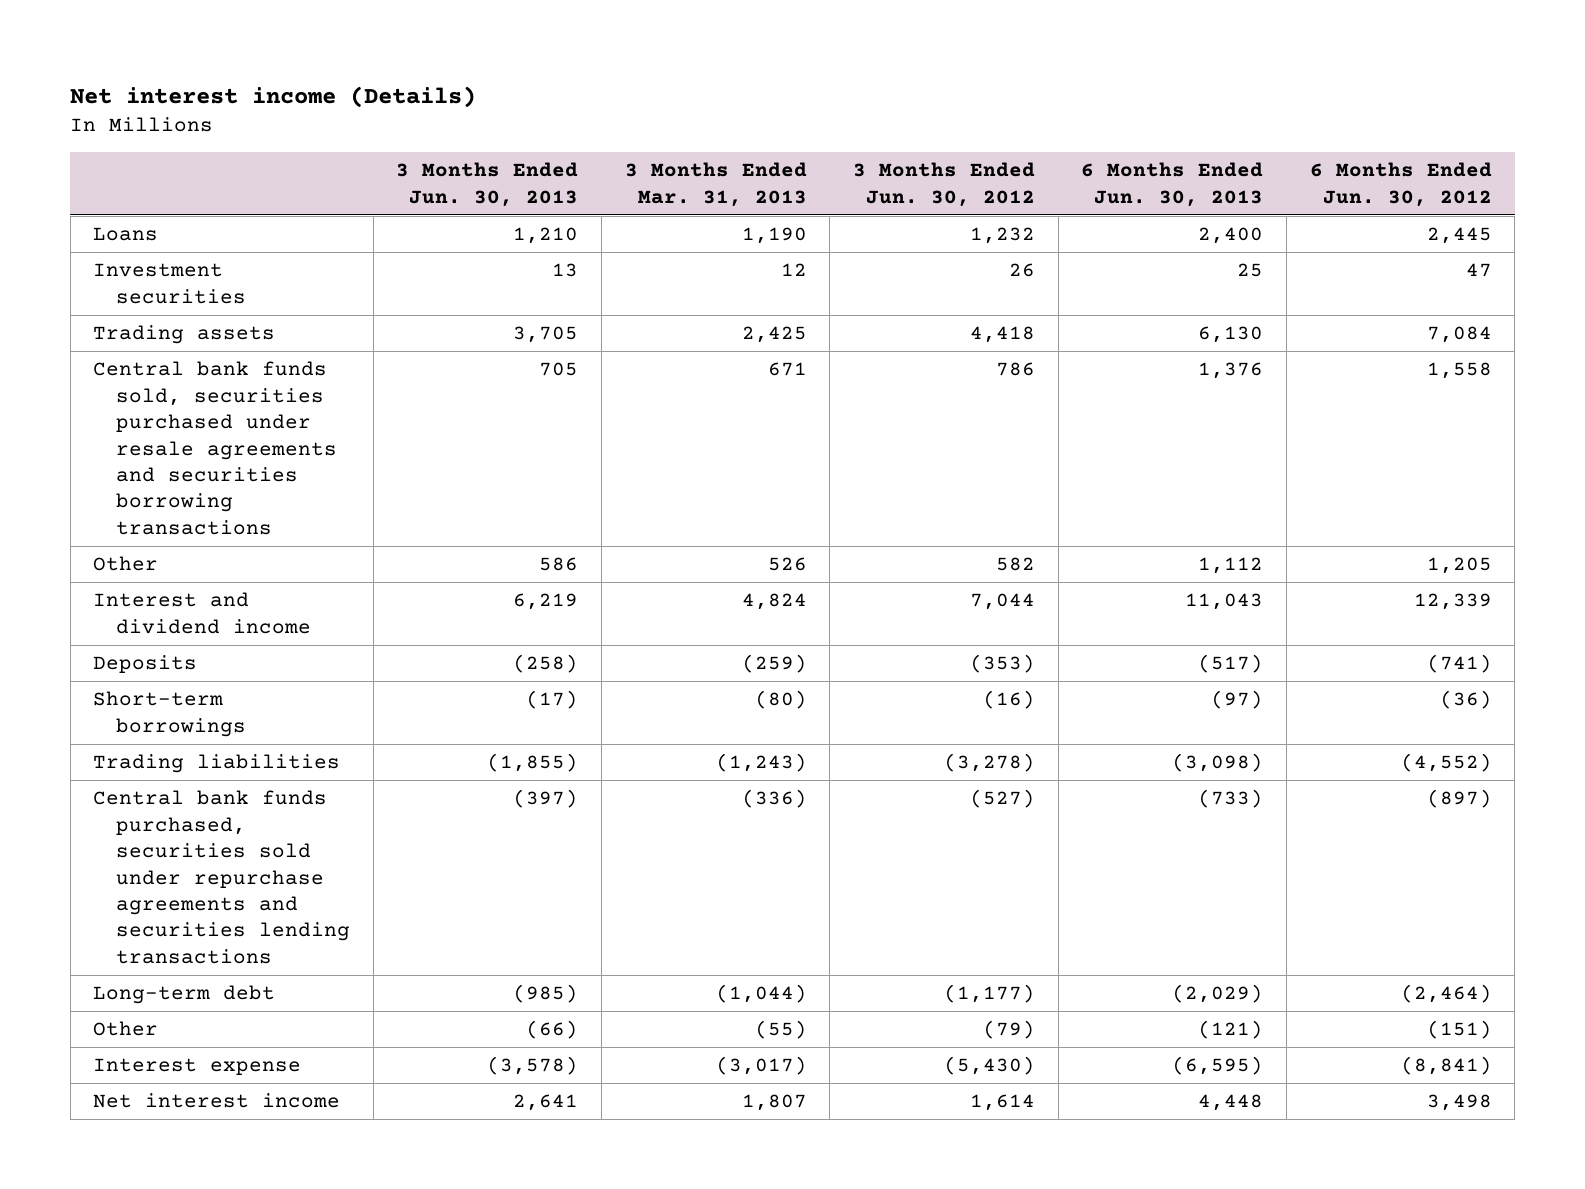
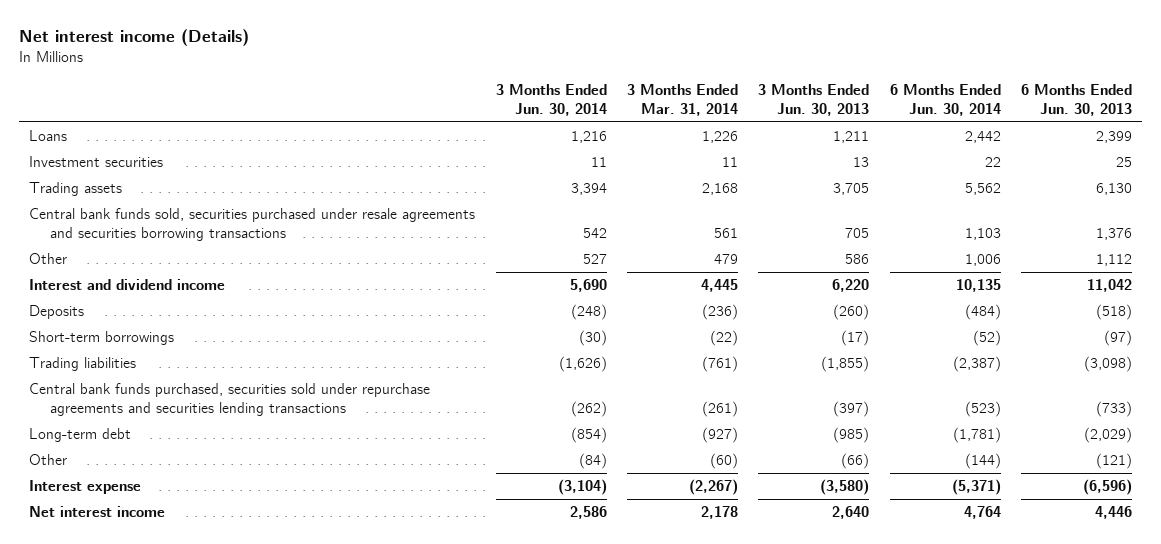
[624,162,807,207] 3 Months Ended Mar. 31, 2013 -> none
[853,162,1036,207] 3 Months Ended Jun. 30, 2012 -> none
[1309,162,1492,207] 6 Months Ended Jun. 30, 2012 -> none
none -> [495,84,607,116] 3 Months Ended Jun. 30, 2014
none -> [627,84,739,116] 3 Months Ended Mar. 31, 2014
none -> [889,84,1001,116] 6 Months Ended Jun. 30, 2014
[513,227,579,245] 1,210 -> [833,131,870,144] 1,211
[1198,227,1264,245] 2,400 -> [1096,131,1133,144] 2,399
[513,593,579,611] 6,219 -> [832,279,870,293] 6,220
[1185,593,1264,611] 11,043 -> [1087,279,1133,293] 11,042
[513,654,579,674] (258) -> [833,304,870,321] (260)
[1198,654,1264,674] (517) -> [1096,304,1133,321] (518)
[487,1056,579,1076] (3,578) -> [820,479,870,496] (3,580)
[1172,1056,1264,1076] (6,595) -> [1083,479,1133,496] (6,596)
[513,1094,579,1112] 2,641 -> [832,506,870,520] 2,640
[1198,1094,1264,1112] 4,448 -> [1095,506,1133,520] 4,446

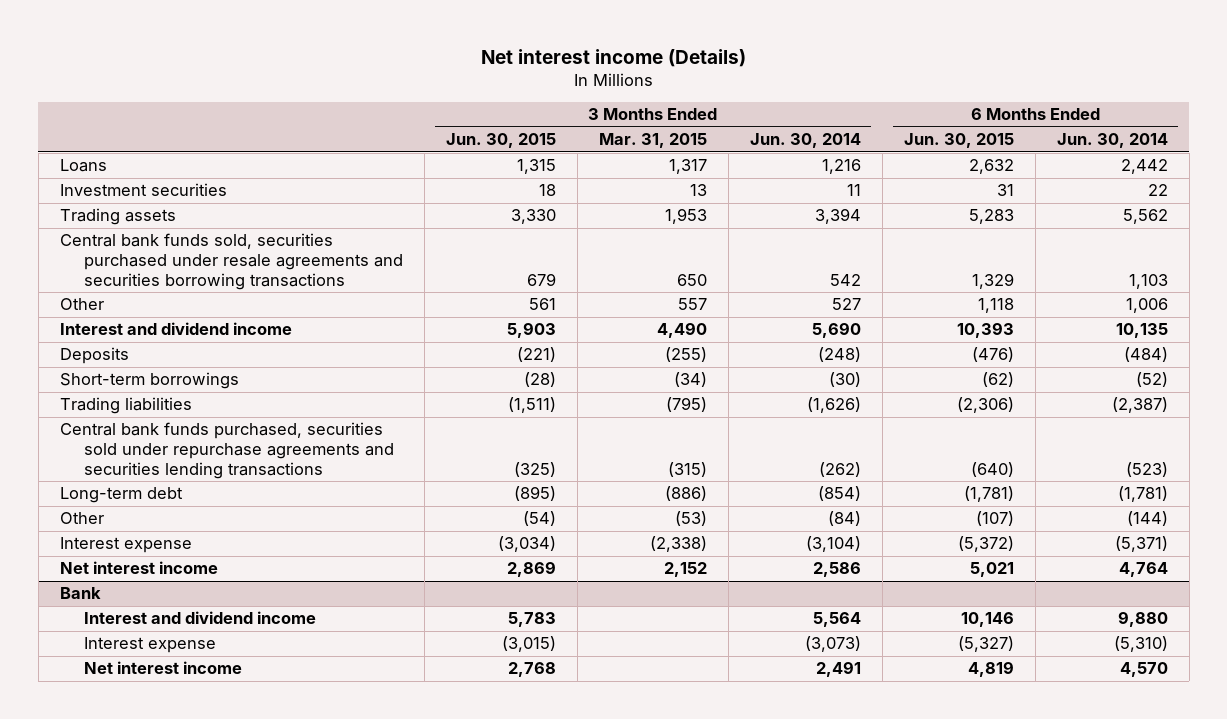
[627,84,739,116] 3 Months Ended Mar. 31, 2014 -> none
[758,84,870,116] 3 Months Ended Jun. 30, 2013 -> none
[1021,84,1133,116] 6 Months Ended Jun. 30, 2013 -> none
none -> [445,133,556,149] Jun. 30, 2015
none -> [598,133,707,149] Mar. 31, 2015
none -> [903,133,1014,149] Jun. 30, 2015
none -> [59,587,101,600] Bank
none -> [83,611,316,625] Interest and dividend income
none -> [83,637,216,654] Interest expense
none -> [83,661,242,675] Net interest income

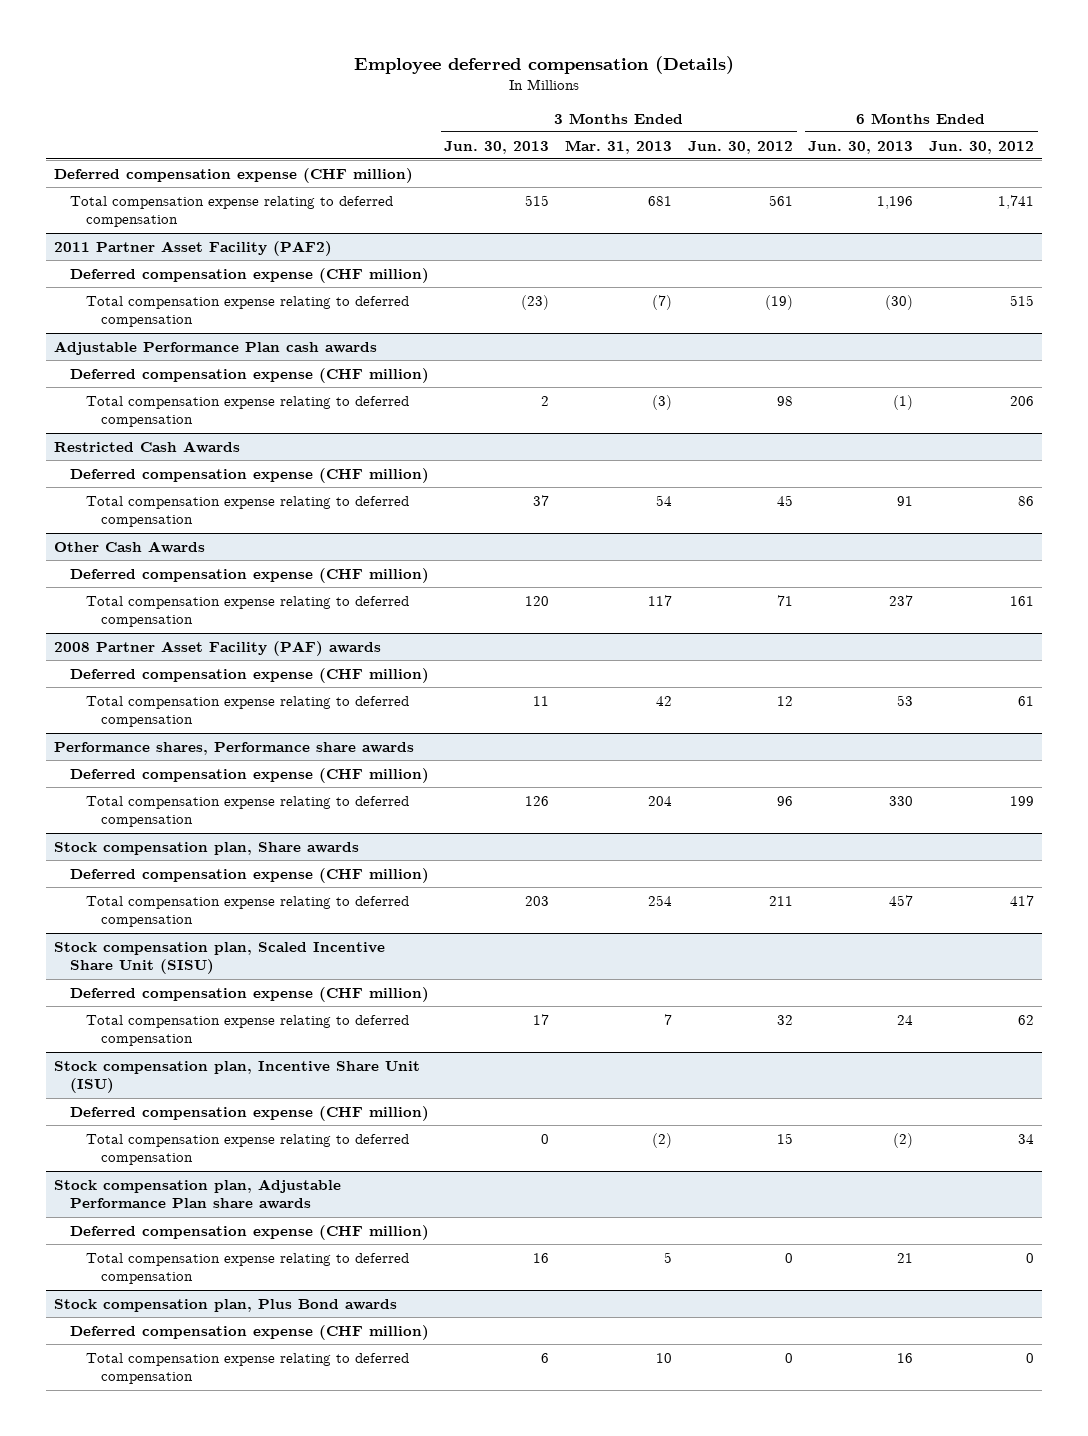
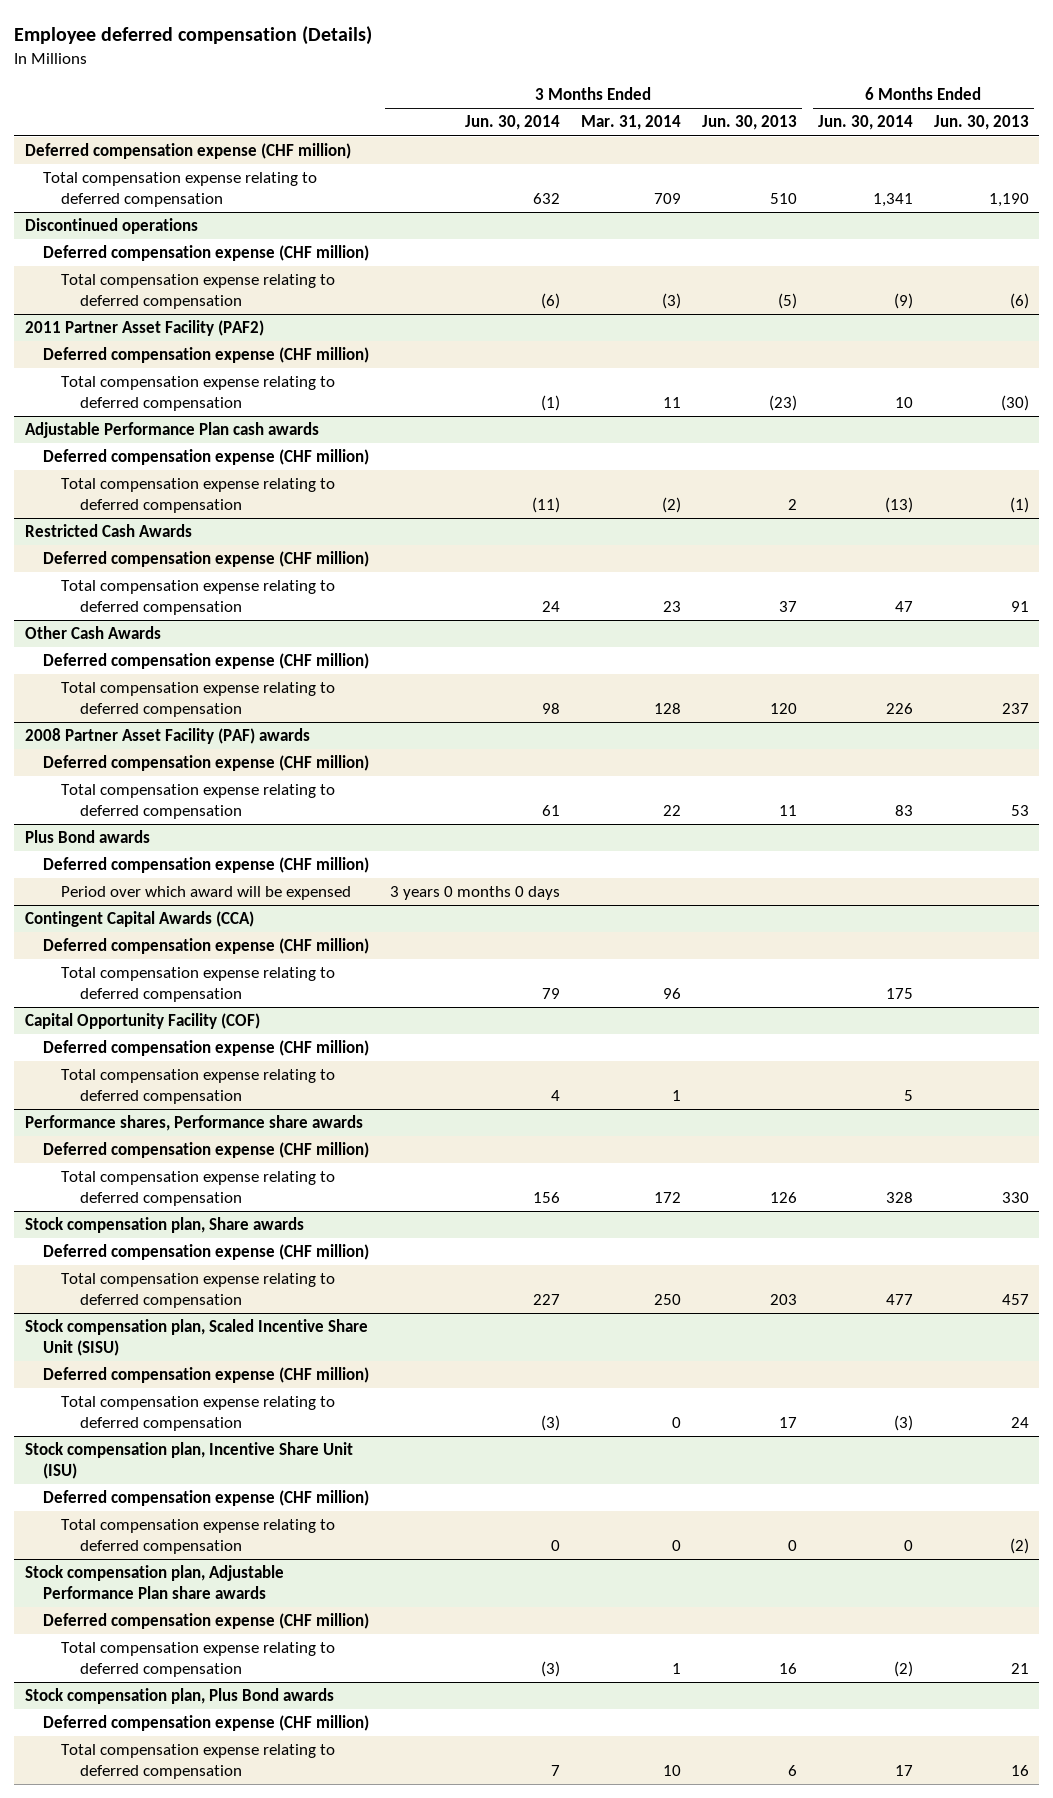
[565,139,673,154] Mar. 31, 2013 -> none
[687,140,793,154] Jun. 30, 2012 -> none
[929,140,1035,154] Jun. 30, 2012 -> none
none -> [464,115,560,131] Jun. 30, 2014
none -> [580,115,681,131] Mar. 31, 2014
none -> [817,115,913,131] Jun. 30, 2014
[525,194,550,206] 515 -> [769,192,797,204] 510
[877,195,914,209] 1,196 -> [988,192,1029,207] 1,190
none -> [24,218,198,235] Discontinued operations
none -> [42,245,369,262] Deferred compensation expense (CHF million)
none -> [61,274,336,309] Total compensation expense relating to deferred compensation
none -> [24,830,150,844] Plus Bond awards
none -> [42,857,369,874] Deferred compensation expense (CHF million)
none -> [61,886,352,901] Period over which award will be expensed
none -> [24,911,254,928] Contingent Capital Awards (CCA)
none -> [42,938,369,955] Deferred compensation expense (CHF million)
none -> [61,967,336,1002] Total compensation expense relating to deferred compensation
none -> [24,1013,260,1030] Capital Opportunity Facility (COF)
none -> [42,1040,369,1057] Deferred compensation expense (CHF million)
none -> [61,1069,336,1104] Total compensation expense relating to deferred compensation

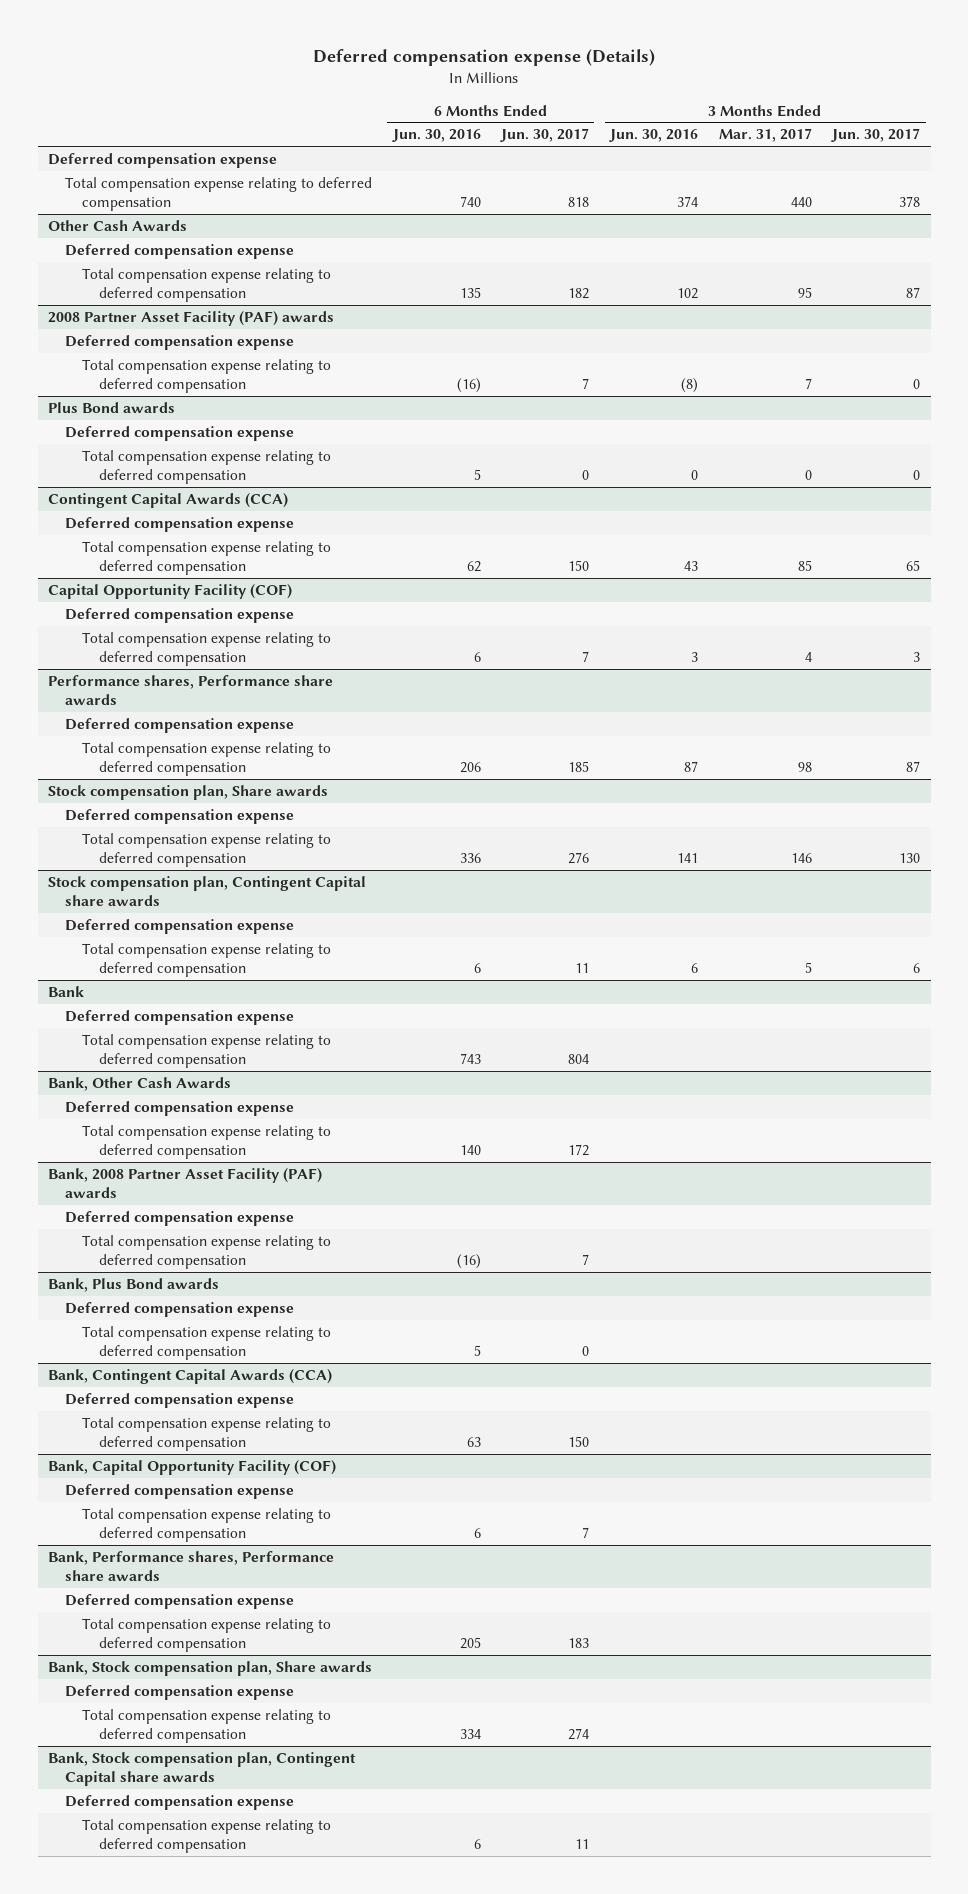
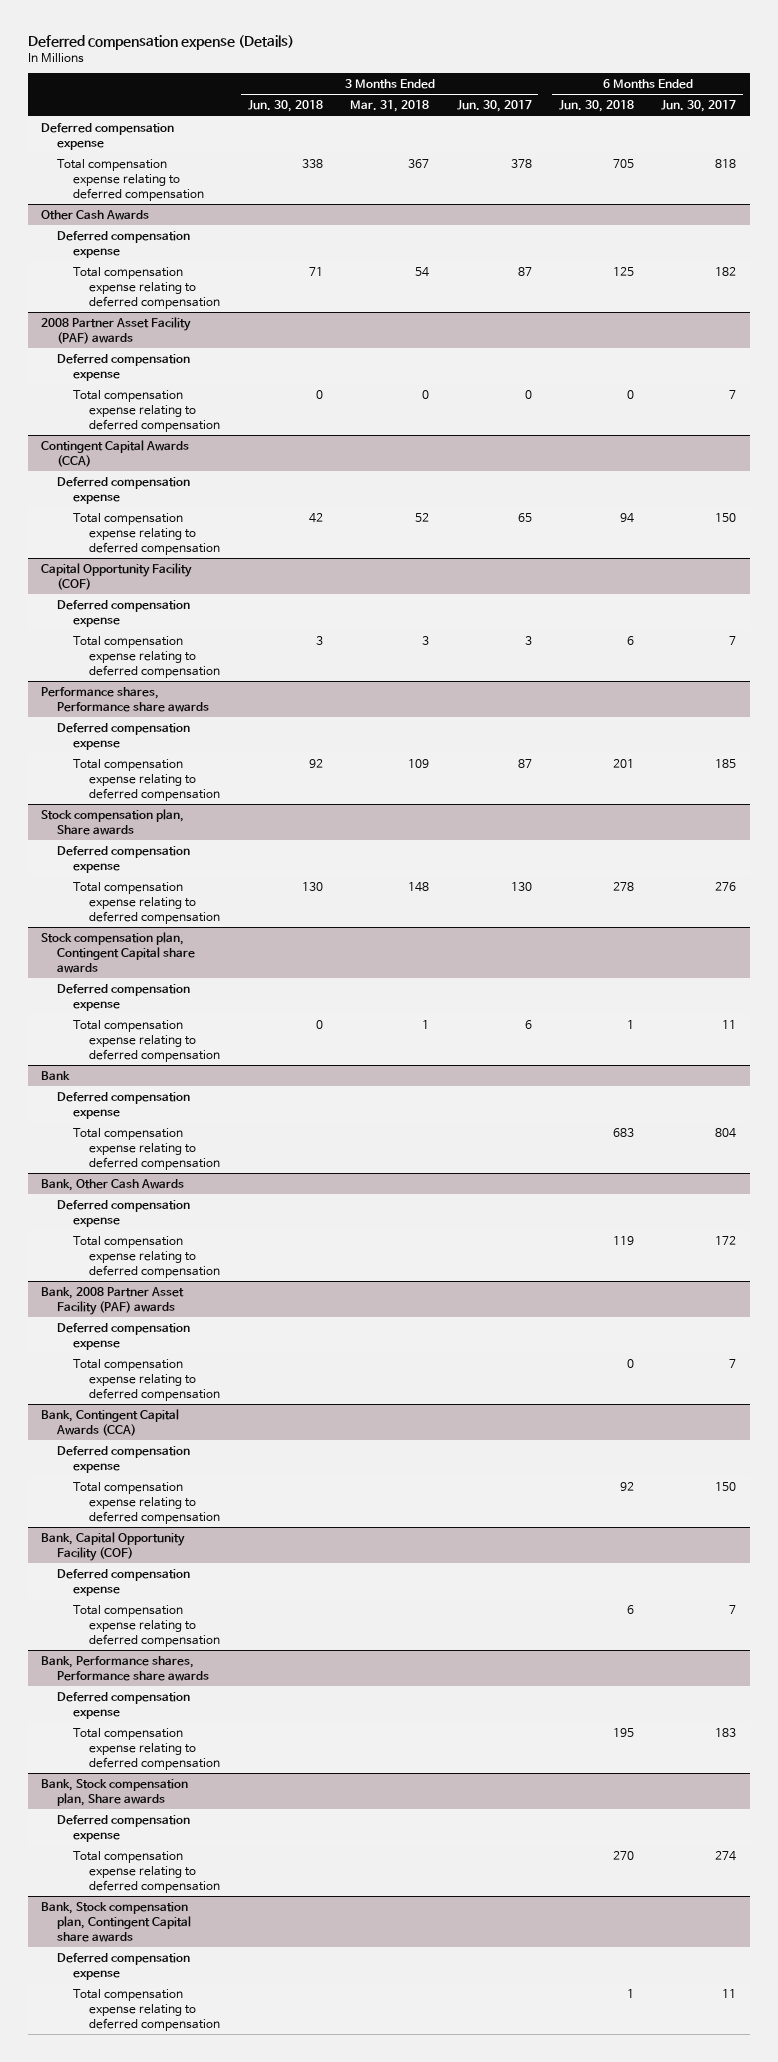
[391,129,481,143] Jun. 30, 2016 -> none
[608,129,698,143] Jun. 30, 2016 -> none
[718,128,812,143] Mar. 31, 2017 -> none
none -> [247,100,323,113] Jun. 30, 2018
none -> [350,100,430,113] Mar. 31, 2018
none -> [559,100,635,113] Jun. 30, 2018
[47,402,175,414] Plus Bond awards -> none
[64,426,294,442] Deferred compensation expense -> none
[81,450,331,485] Total compensation expense relating to deferred compensation -> none
[47,1278,219,1293] Bank, Plus Bond awards -> none
[64,1302,294,1318] Deferred compensation expense -> none
[81,1326,331,1361] Total compensation expense relating to deferred compensation -> none

